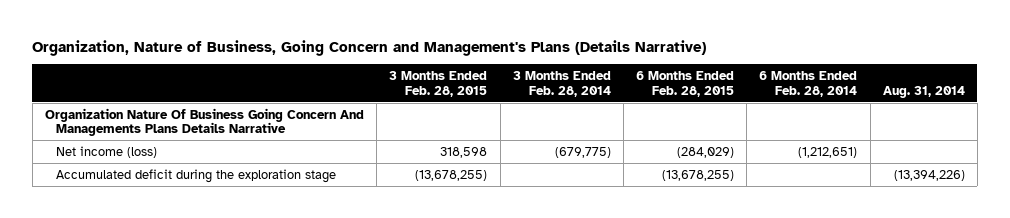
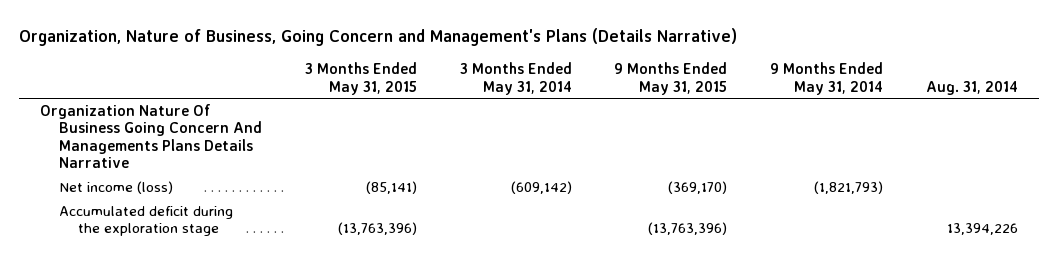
[389,71,488,97] 3 Months Ended Feb. 28, 2015 -> none
[512,71,611,97] 3 Months Ended Feb. 28, 2014 -> none
[636,71,735,97] 6 Months Ended Feb. 28, 2015 -> none
[759,71,858,97] 6 Months Ended Feb. 28, 2014 -> none
none -> [305,62,418,95] 3 Months Ended May 31, 2015
none -> [459,62,572,95] 3 Months Ended May 31, 2014
none -> [614,62,728,95] 9 Months Ended May 31, 2015
none -> [770,62,884,95] 9 Months Ended May 31, 2014
[893,169,965,181] (13,394,226) -> [946,223,1018,236] 13,394,226

